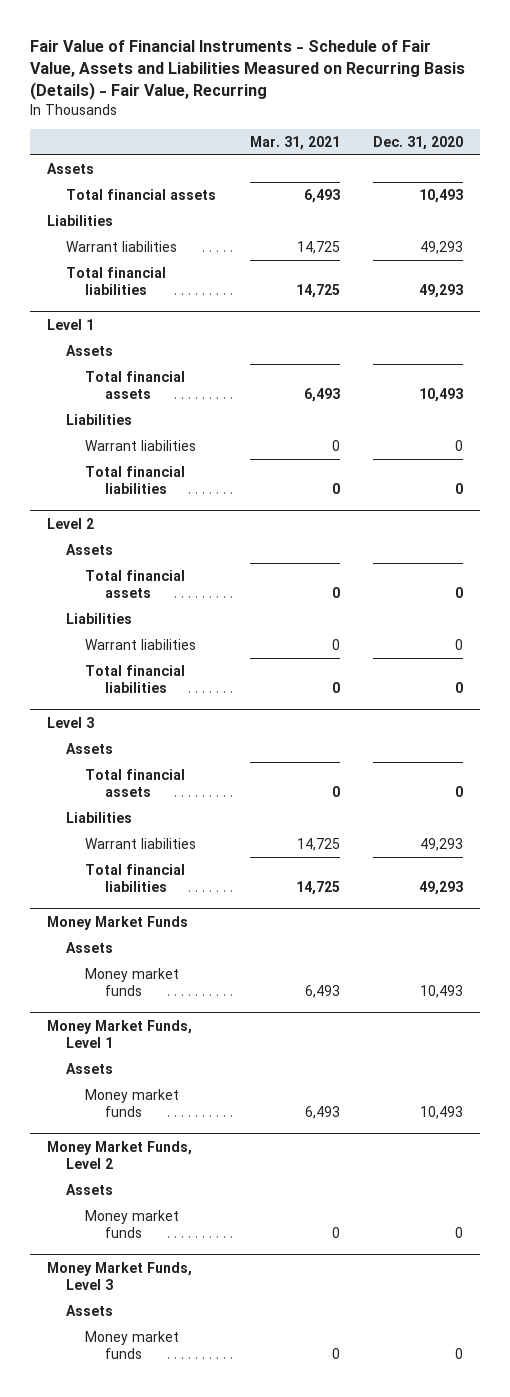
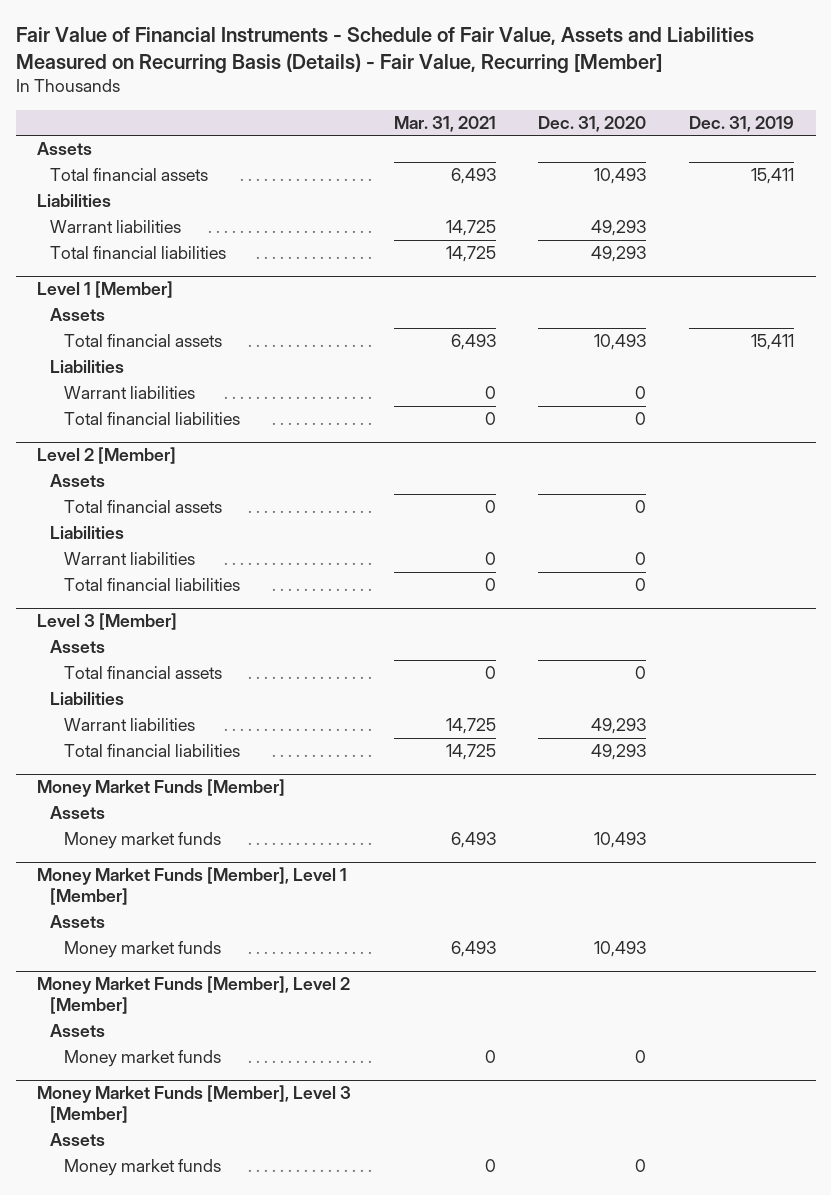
[30,40,466,100] Fair Value of Financial Instruments - Schedule of Fair Value, Assets and Liabilities Measured on Recurring Basis (Details) - Fair Value, Recurring -> [15,27,754,74] Fair Value of Financial Instruments - Schedule of Fair Value, Assets and Liabilities Measured on Recurring Basis (Details) - Fair Value, Recurring [Member]
none -> [689,115,795,132] Dec. 31, 2019
[47,318,95,330] Level 1 -> [36,281,173,299] Level 1 [Member]
[47,517,95,529] Level 2 -> [36,447,176,465] Level 2 [Member]
[47,716,95,728] Level 3 -> [36,613,177,631] Level 3 [Member]
[47,915,189,930] Money Market Funds -> [36,779,285,798] Money Market Funds [Member]
[47,1019,193,1048] Money Market Funds, Level 1 -> [36,867,347,905] Money Market Funds [Member], Level 1 [Member]
[47,1140,193,1169] Money Market Funds, Level 2 -> [36,976,350,1014] Money Market Funds [Member], Level 2 [Member]
[47,1261,193,1290] Money Market Funds, Level 3 -> [36,1085,351,1123] Money Market Funds [Member], Level 3 [Member]

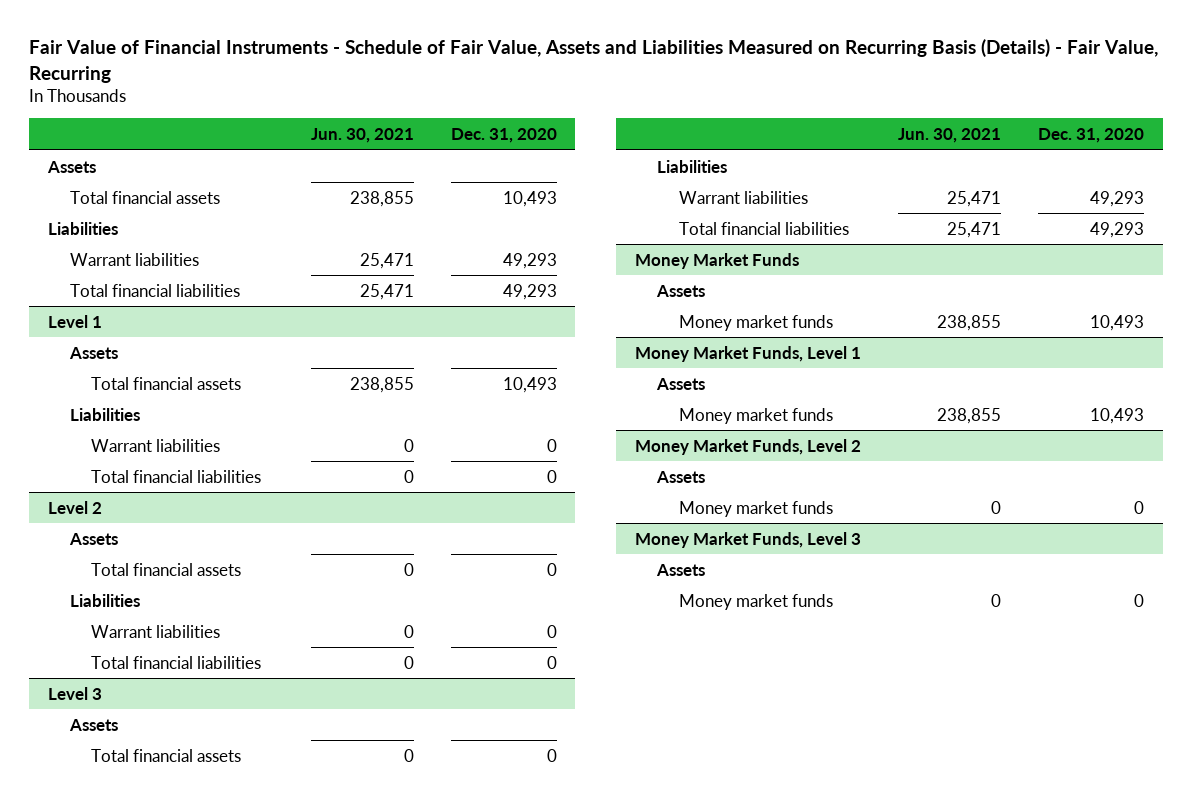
[15,27,754,74] Fair Value of Financial Instruments - Schedule of Fair Value, Assets and Liabilities Measured on Recurring Basis (Details) - Fair Value, Recurring [Member] -> [29,39,1159,83] Fair Value of Financial Instruments - Schedule of Fair Value, Assets and Liabilities Measured on Recurring Basis (Details) - Fair Value, Recurring
[393,115,496,132] Mar. 31, 2021 -> none
[689,115,795,132] Dec. 31, 2019 -> none
none -> [310,127,414,143] Jun. 30, 2021
[36,281,173,299] Level 1 [Member] -> [47,314,102,328] Level 1
[36,447,176,465] Level 2 [Member] -> [47,500,102,514] Level 2
[36,613,177,631] Level 3 [Member] -> [47,686,102,700] Level 3
[36,779,285,798] Money Market Funds [Member] -> [634,252,799,269] Money Market Funds
[36,867,347,905] Money Market Funds [Member], Level 1 [Member] -> [634,345,861,362] Money Market Funds, Level 1
[36,976,350,1014] Money Market Funds [Member], Level 2 [Member] -> [634,438,861,455] Money Market Funds, Level 2
[36,1085,351,1123] Money Market Funds [Member], Level 3 [Member] -> [634,531,861,548] Money Market Funds, Level 3

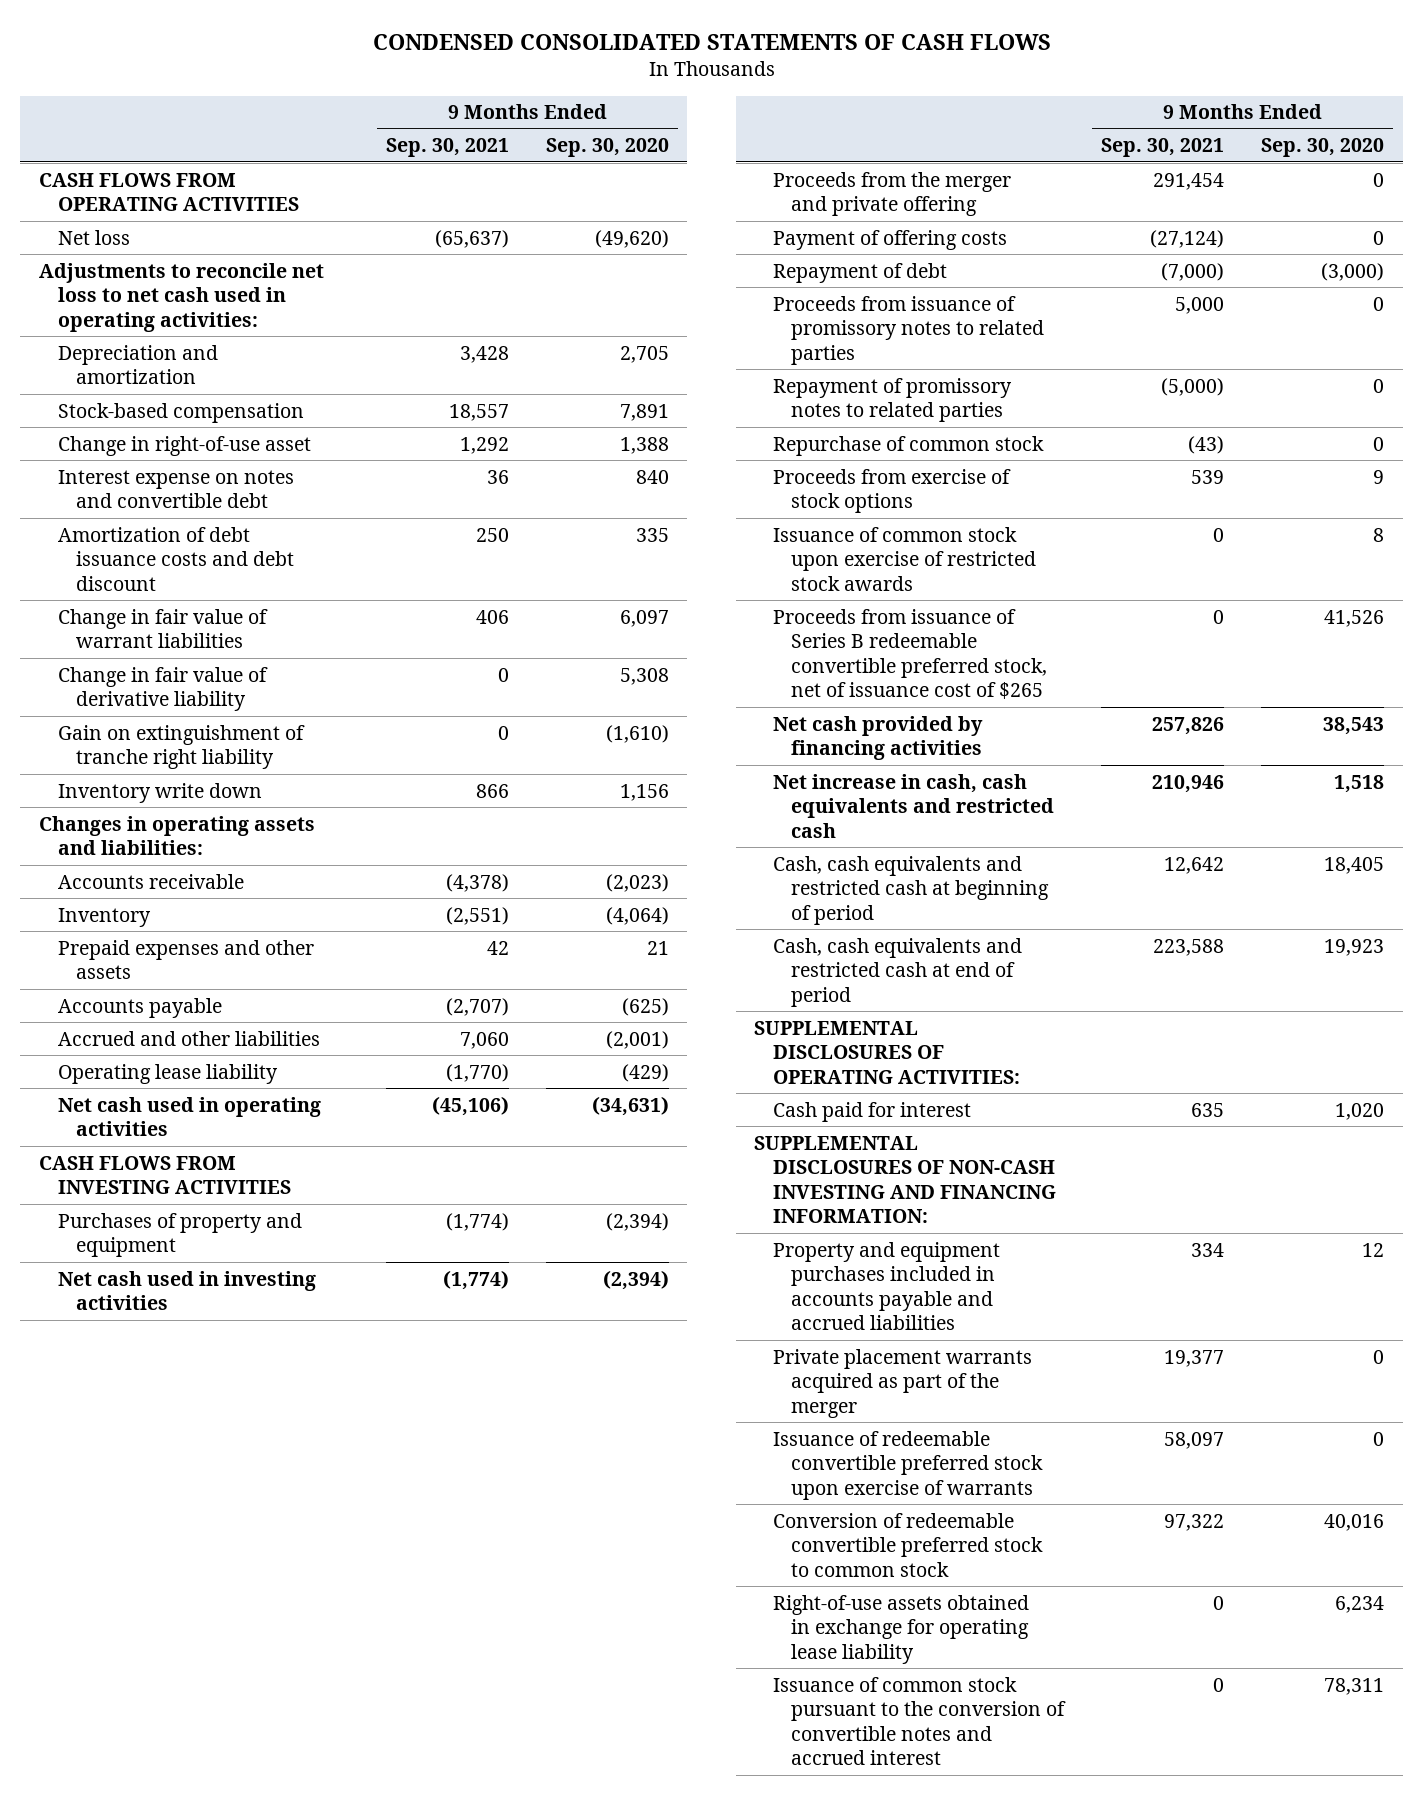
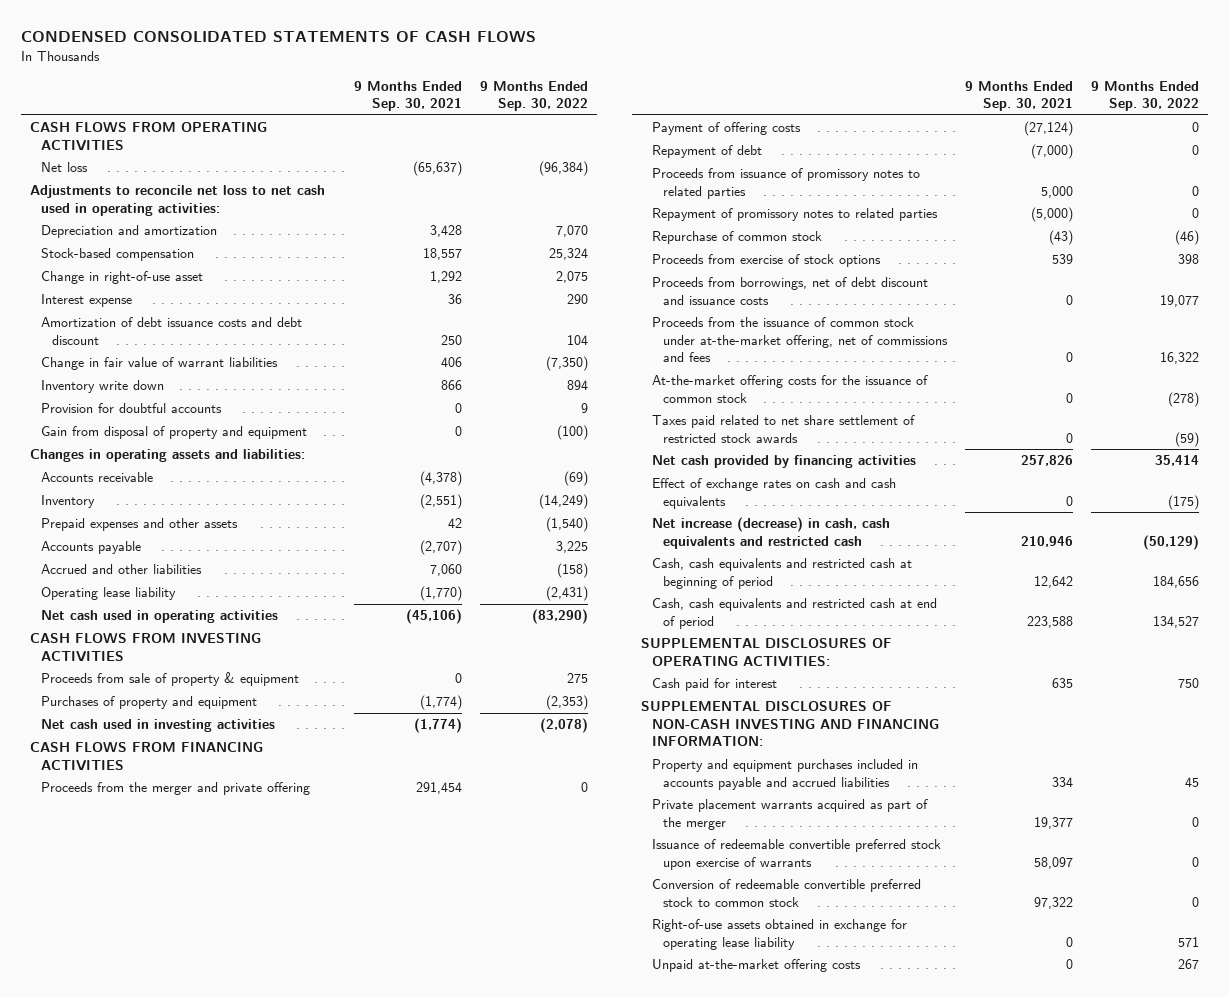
[545,138,669,158] Sep. 30, 2020 -> none
none -> [480,80,589,112] 9 Months Ended Sep. 30, 2022
[57,469,294,509] Interest expense on notes and convertible debt -> [40,294,132,308] Interest expense
[57,666,268,712] Change in fair value of derivative liability -> none
[57,724,305,770] Gain on extinguishment of tranche right liability -> none
none -> [40,403,222,414] Provision for doubtful accounts
none -> [40,426,307,440] Gain from disposal of property and equipment
none -> [40,672,299,687] Proceeds from sale of property & equipment
none -> [30,742,264,771] CASH FLOWS FROM FINANCING ACTIVITIES
[772,526,1037,591] Issuance of common stock upon exercise of restricted stock awards -> none
[772,608,1048,700] Proceeds from issuance of Series B redeemable convertible preferred stock, net of issuance cost of $265 -> none
none -> [651,277,928,305] Proceeds from borrowings, net of debt discount and issuance costs
none -> [651,317,948,363] Proceeds from the issuance of common stock under at-the-market offering, net of commissions and fees
none -> [651,375,928,403] At-the-market offering costs for the issuance of common stock
none -> [651,415,915,443] Taxes paid related to net share settlement of restricted stock awards
none -> [651,478,896,509] Effect of exchange rates on cash and cash equivalents
[772,773,1055,838] Net increase in cash, cash equivalents and restricted cash -> [651,517,890,549] Net increase (decrease) in cash, cash equivalents and restricted cash
[772,1676,1067,1766] Issuance of common stock pursuant to the conversion of convertible notes and accrued interest -> none
none -> [651,959,861,973] Unpaid at-the-market offering costs

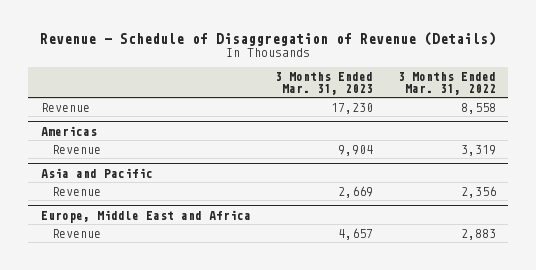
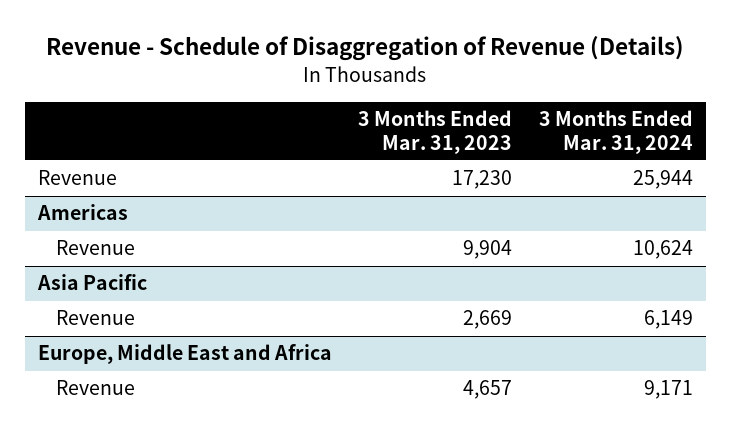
[397,71,496,95] 3 Months Ended Mar. 31, 2022 -> none
none -> [538,109,693,154] 3 Months Ended Mar. 31, 2024
[40,167,153,178] Asia and Pacific -> [37,274,148,291] Asia Pacific

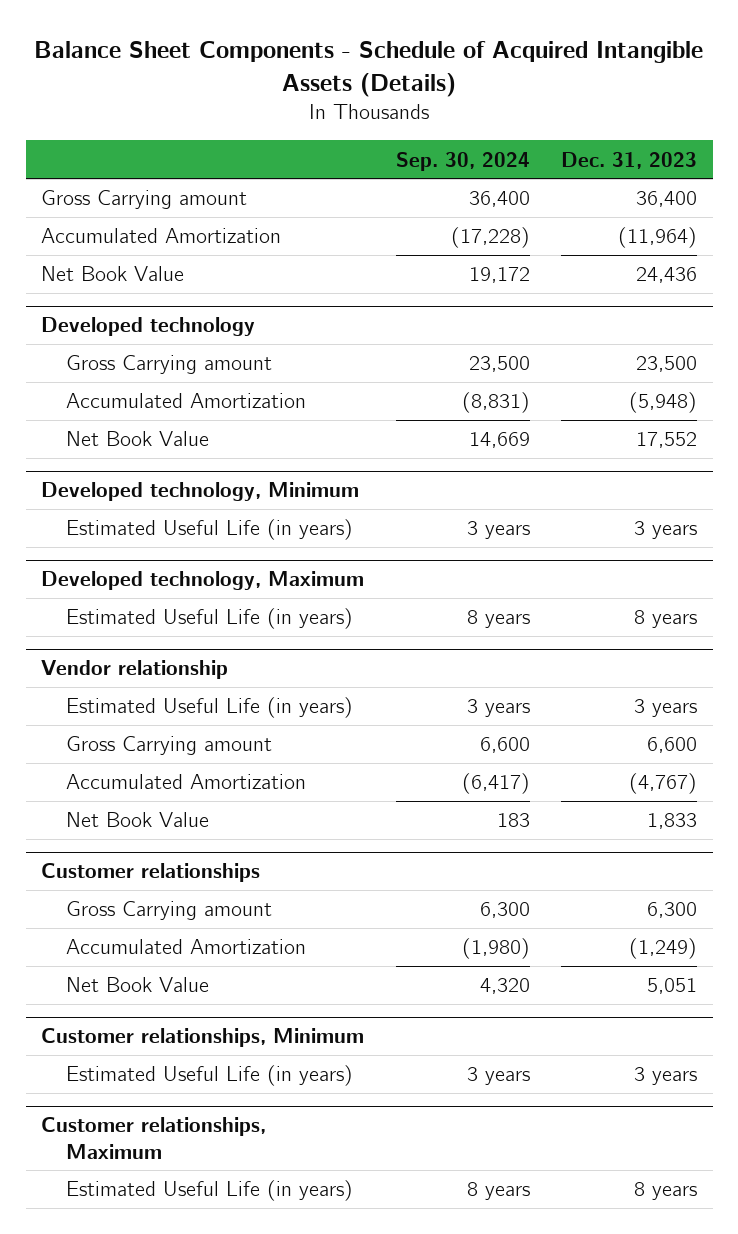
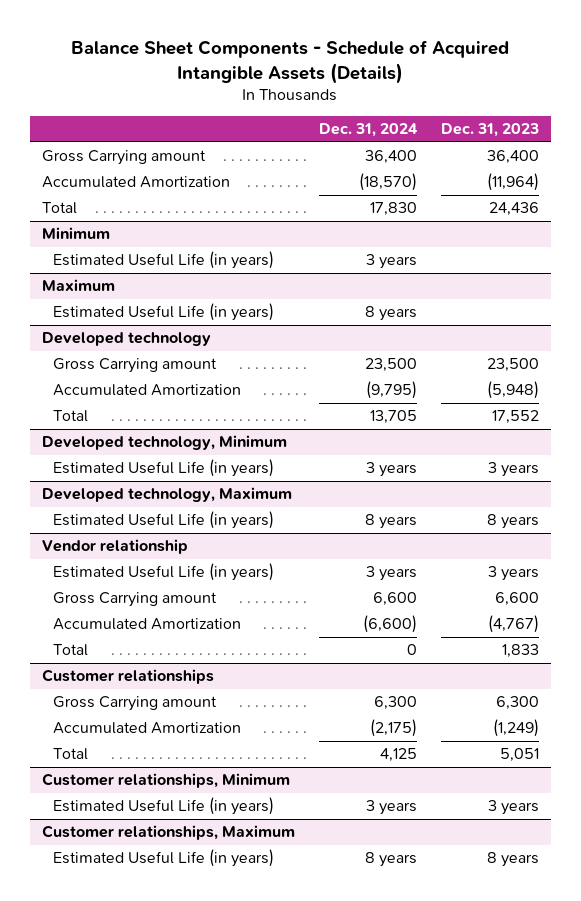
[395,151,530,171] Sep. 30, 2024 -> none
none -> [318,123,418,138] Dec. 31, 2024
[41,266,185,282] Net Book Value -> [41,202,77,215] Total
none -> [41,227,110,240] Minimum
none -> [53,251,275,270] Estimated Useful Life (in years)
none -> [41,279,115,292] Maximum
none -> [53,303,275,322] Estimated Useful Life (in years)
[66,431,210,447] Net Book Value -> [53,410,89,423] Total
[66,812,210,828] Net Book Value -> [53,644,89,657] Total
[66,977,210,993] Net Book Value -> [53,748,89,761] Total

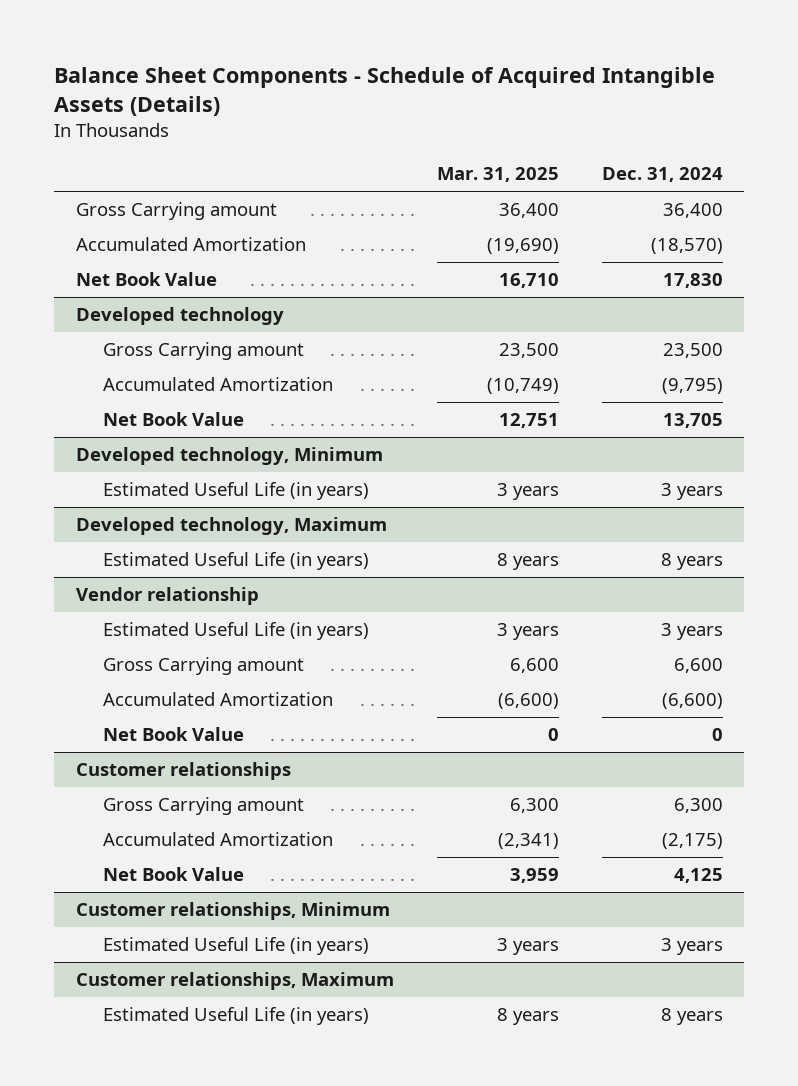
[441,123,540,138] Dec. 31, 2023 -> none
none -> [436,167,559,183] Mar. 31, 2025
[41,227,110,240] Minimum -> none
[53,251,275,270] Estimated Useful Life (in years) -> none
[41,279,115,292] Maximum -> none
[53,303,275,322] Estimated Useful Life (in years) -> none
[41,202,77,215] Total -> [75,272,217,287] Net Book Value
[53,410,89,423] Total -> [102,412,244,427] Net Book Value
[53,644,89,657] Total -> [102,727,244,742] Net Book Value
[53,748,89,761] Total -> [102,867,244,882] Net Book Value

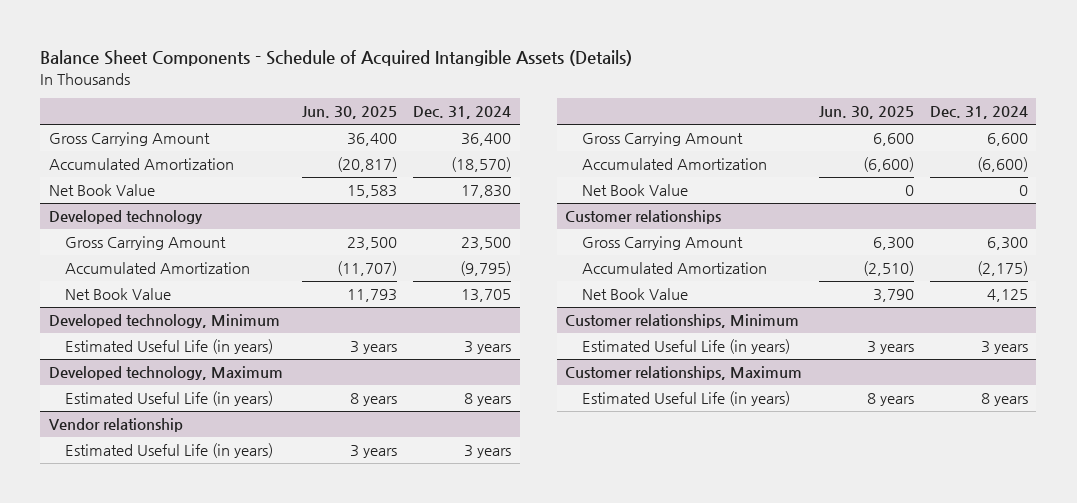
[436,167,559,183] Mar. 31, 2025 -> none
none -> [301,106,397,120] Jun. 30, 2025
[75,202,277,221] Gross Carrying amount -> [48,131,210,146] Gross Carrying Amount
[102,342,304,361] Gross Carrying amount -> [65,235,227,250] Gross Carrying Amount
[102,657,304,676] Gross Carrying amount -> [581,131,743,146] Gross Carrying Amount
[102,797,304,816] Gross Carrying amount -> [581,235,743,250] Gross Carrying Amount

